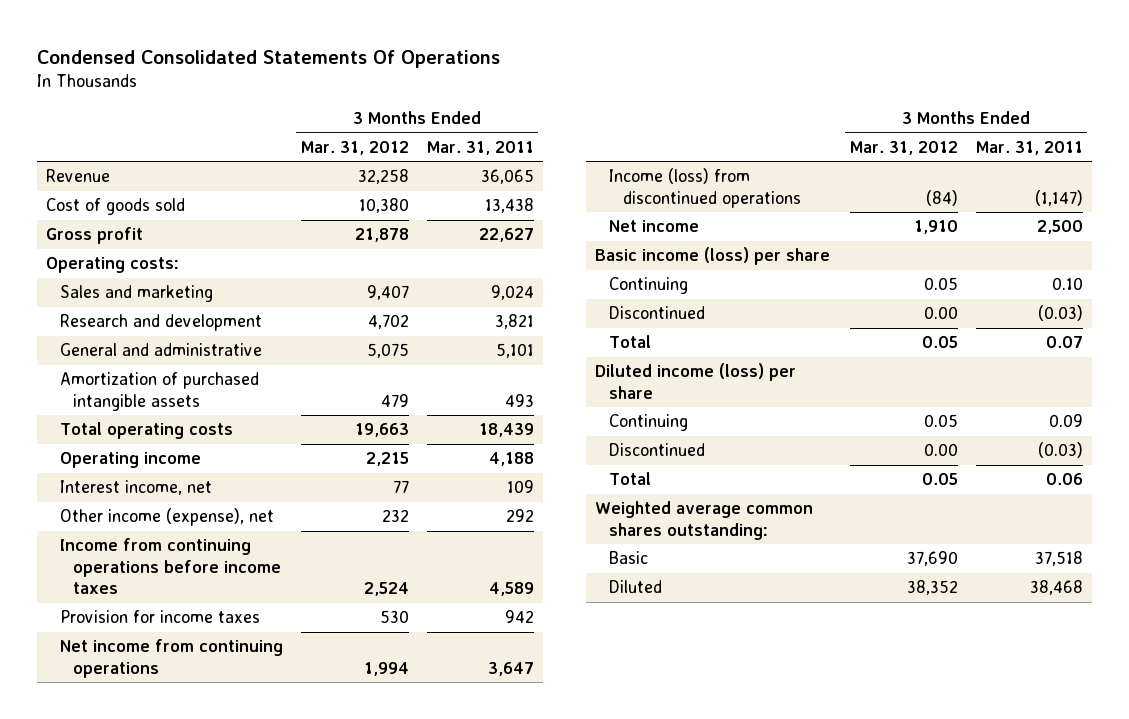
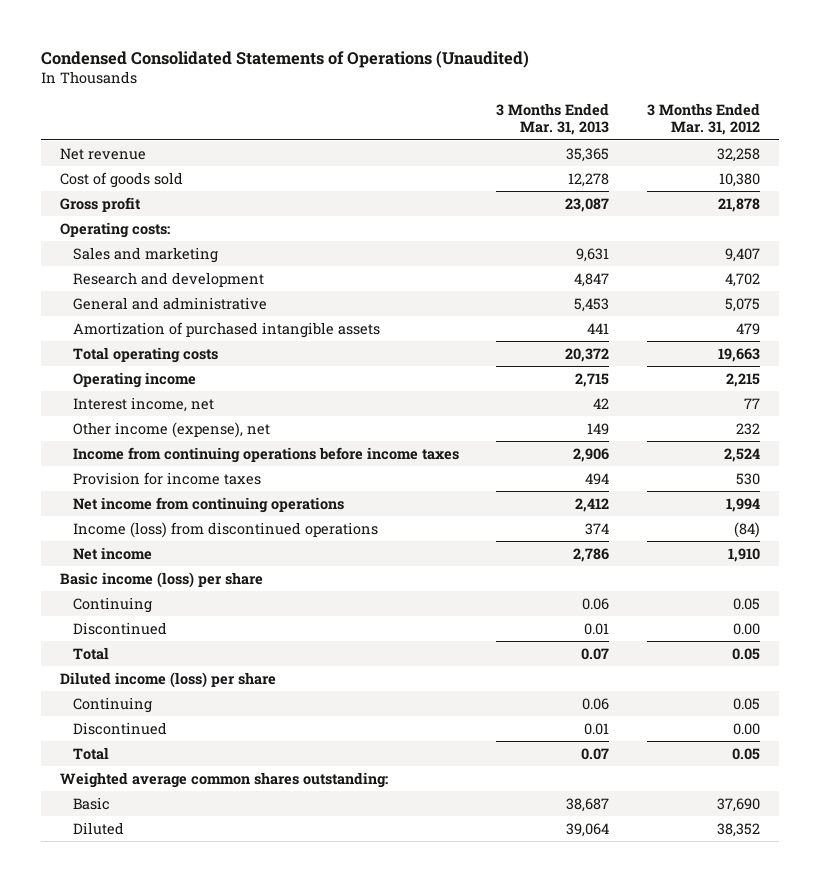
[36,49,500,68] Condensed Consolidated Statements Of Operations -> [41,50,530,68] Condensed Consolidated Statements of Operations (Unaudited)
[426,141,534,156] Mar. 31, 2011 -> none
none -> [496,103,610,136] 3 Months Ended Mar. 31, 2013
[45,169,110,183] Revenue -> [60,147,147,160] Net revenue

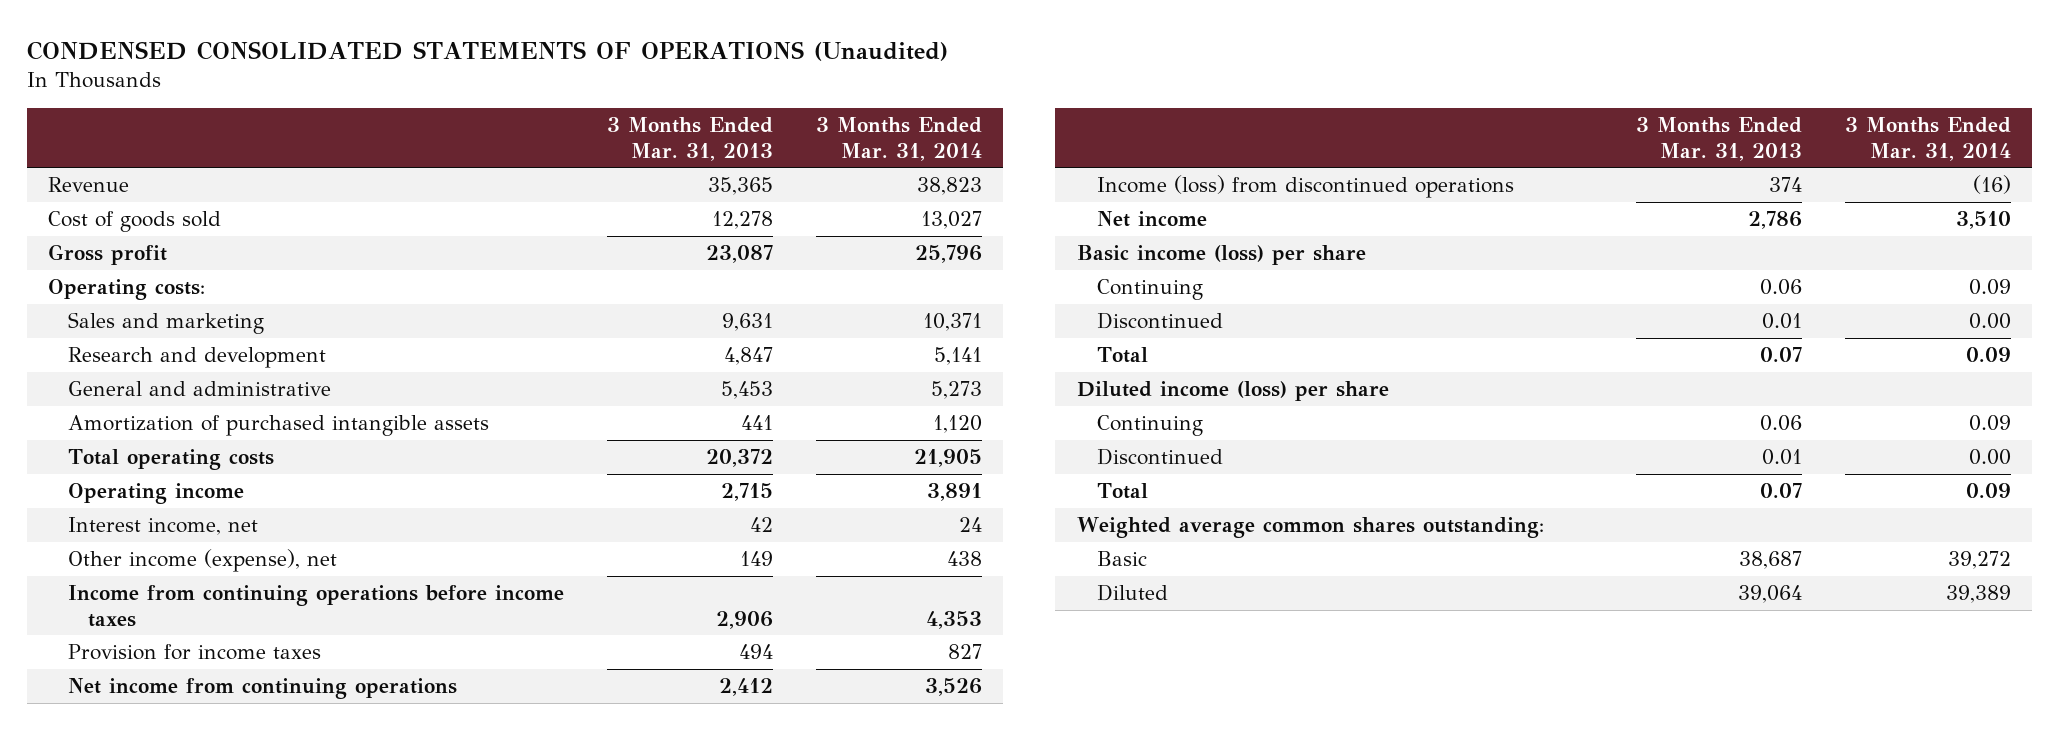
[41,50,530,68] Condensed Consolidated Statements of Operations (Unaudited) -> [26,40,948,61] CONDENSED CONSOLIDATED STATEMENTS OF OPERATIONS (Unaudited)
[646,103,760,136] 3 Months Ended Mar. 31, 2012 -> none
none -> [815,117,982,161] 3 Months Ended Mar. 31, 2014
[60,147,147,160] Net revenue -> [48,177,130,193] Revenue

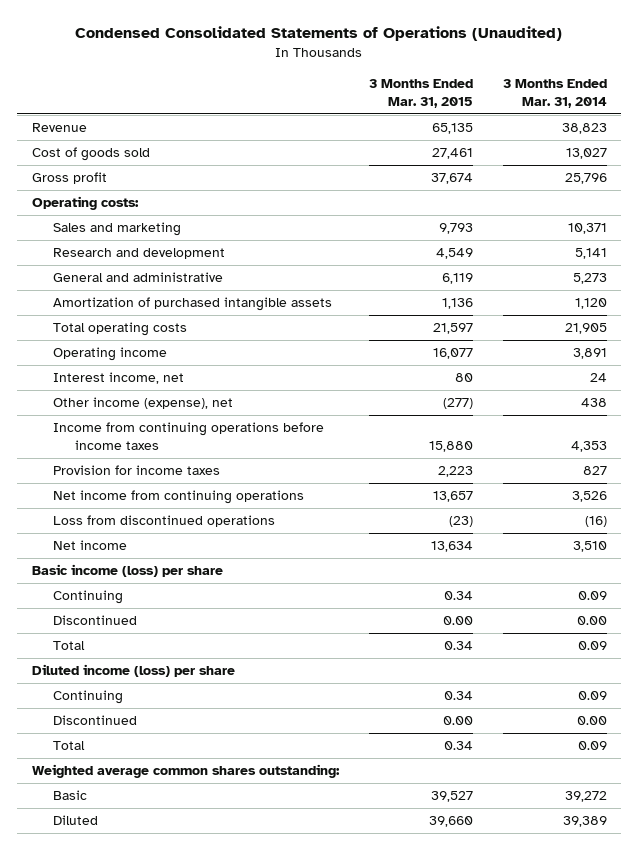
[26,40,948,61] CONDENSED CONSOLIDATED STATEMENTS OF OPERATIONS (Unaudited) -> [75,26,563,42] Condensed Consolidated Statements of Operations (Unaudited)
[607,117,774,161] 3 Months Ended Mar. 31, 2013 -> none
none -> [368,78,473,108] 3 Months Ended Mar. 31, 2015
[1097,175,1515,199] Income (loss) from discontinued operations -> [53,515,276,528] Loss from discontinued operations

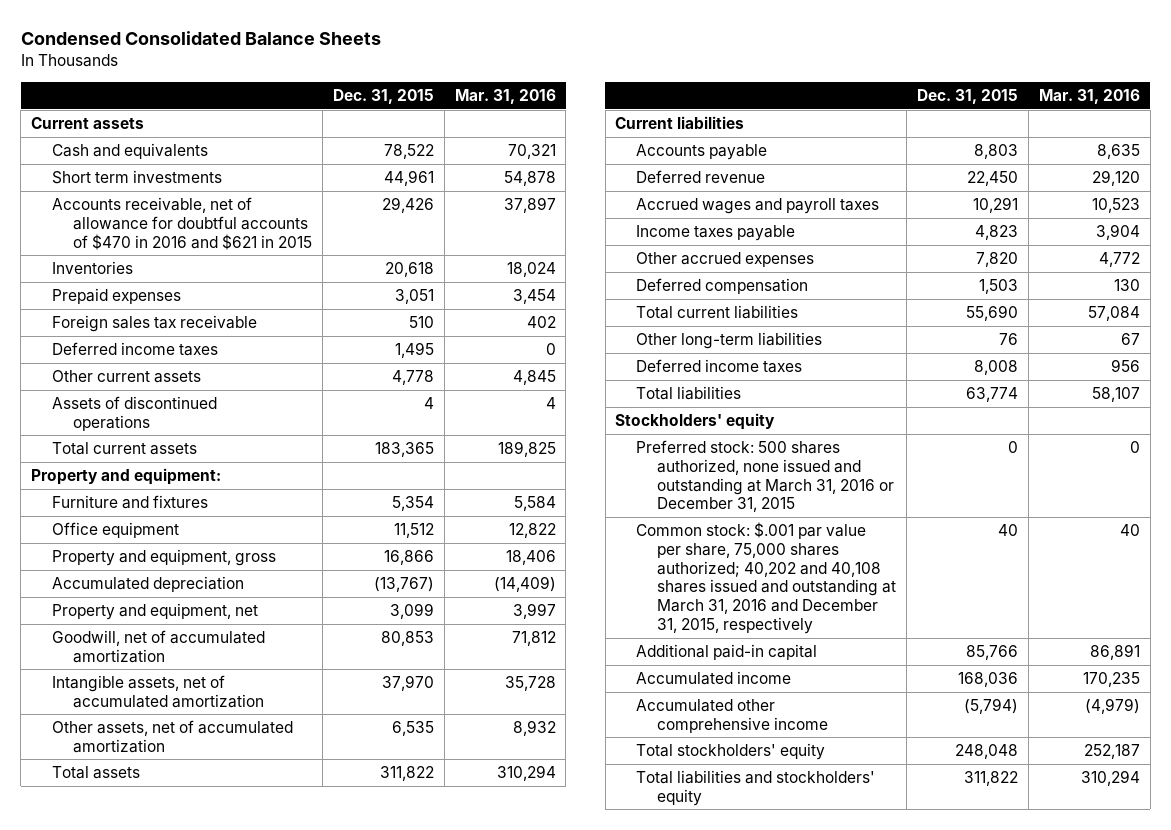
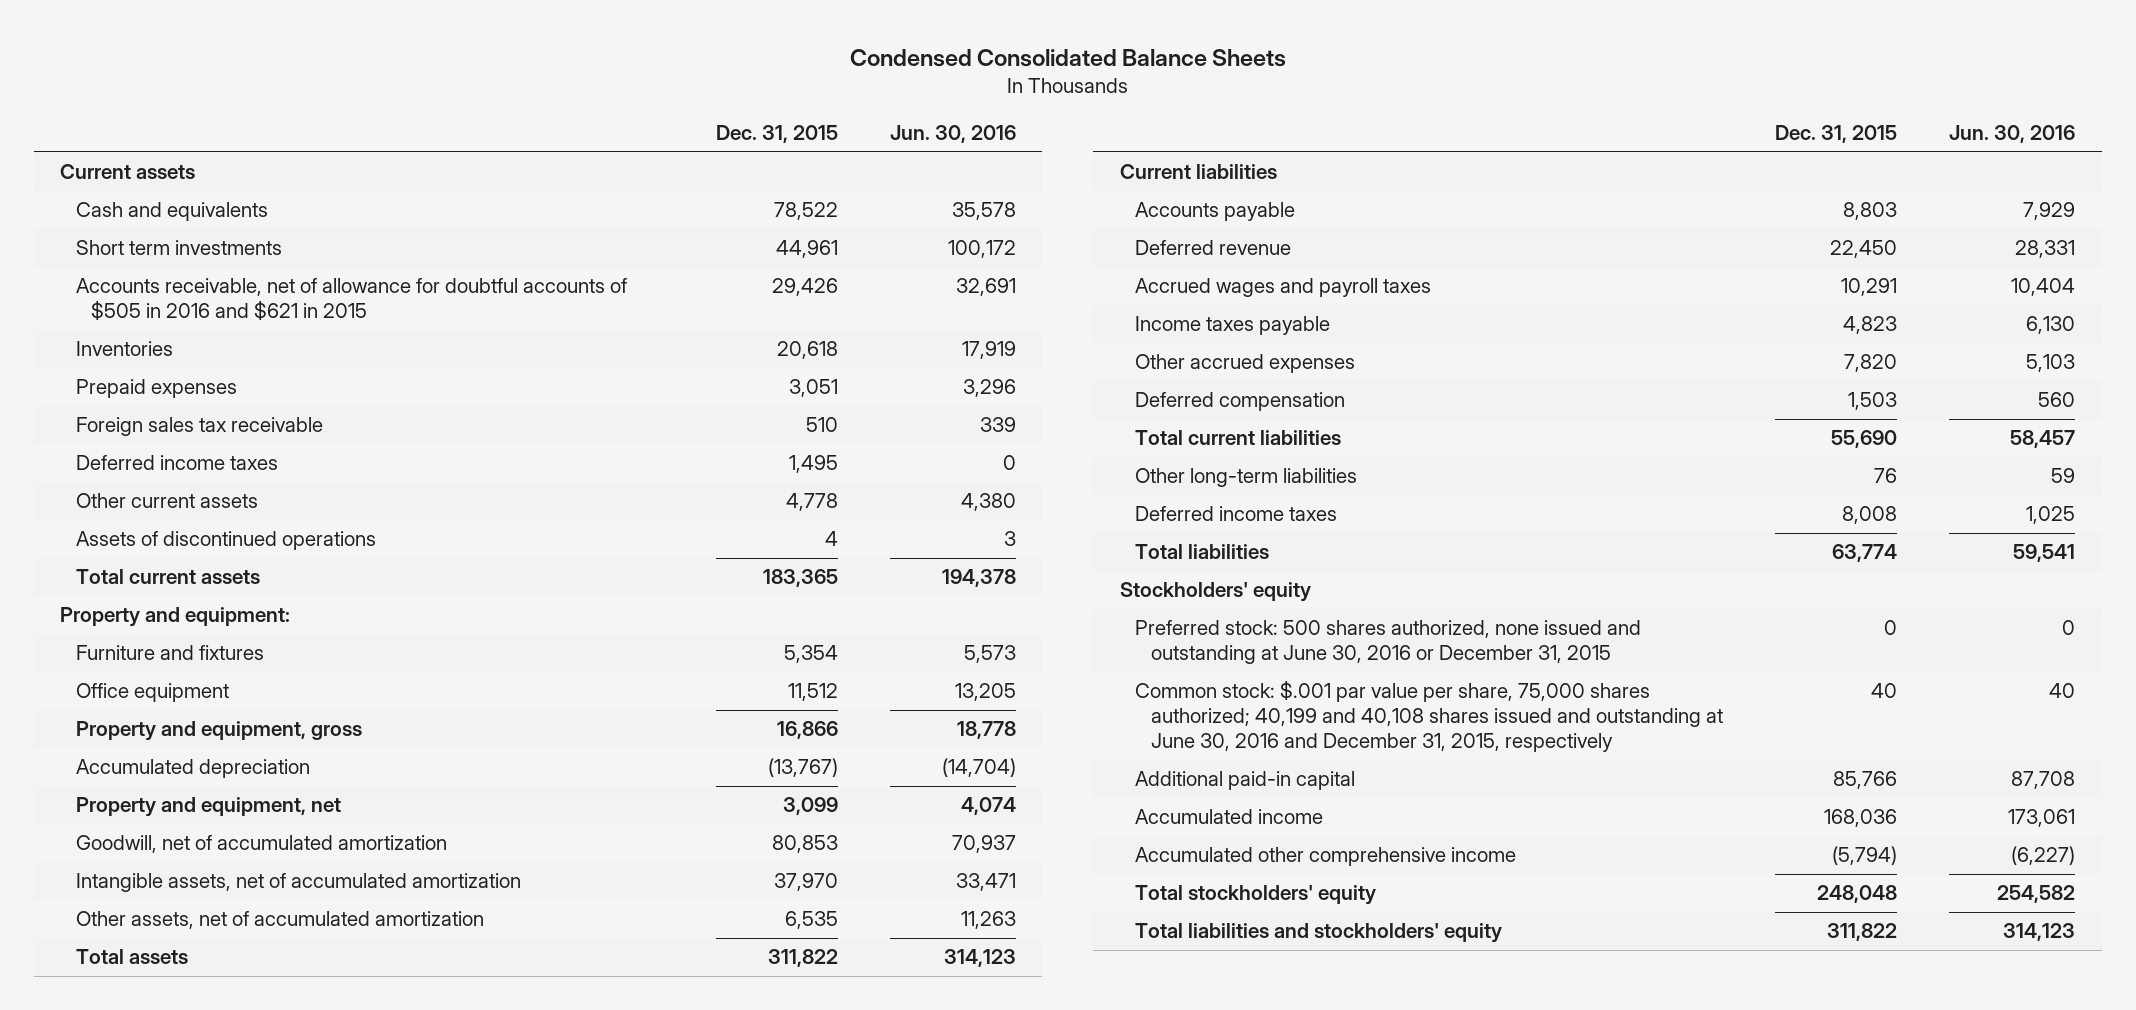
[454,89,556,105] Mar. 31, 2016 -> none
none -> [890,125,1017,144] Jun. 30, 2016
[52,197,312,250] Accounts receivable, net of allowance for doubtful accounts of $470 in 2016 and $621 in 2015 -> [75,278,627,322] Accounts receivable, net of allowance for doubtful accounts of $505 in 2016 and $621 in 2015
[636,440,894,513] Preferred stock: 500 shares authorized, none issued and outstanding at March 31, 2016 or December 31, 2015 -> [1135,620,1642,665] Preferred stock: 500 shares authorized, none issued and outstanding at June 30, 2016 or December 31, 2015
[636,522,896,635] Common stock: $.001 par value per share, 75,000 shares authorized; 40,202 and 40,108 shares issued and outstanding at March 31, 2016 and December 31, 2015, respectively -> [1135,680,1723,752] Common stock: $.001 par value per share, 75,000 shares authorized; 40,199 and 40,108 shares issued and outstanding at June 30, 2016 and December 31, 2015, respectively

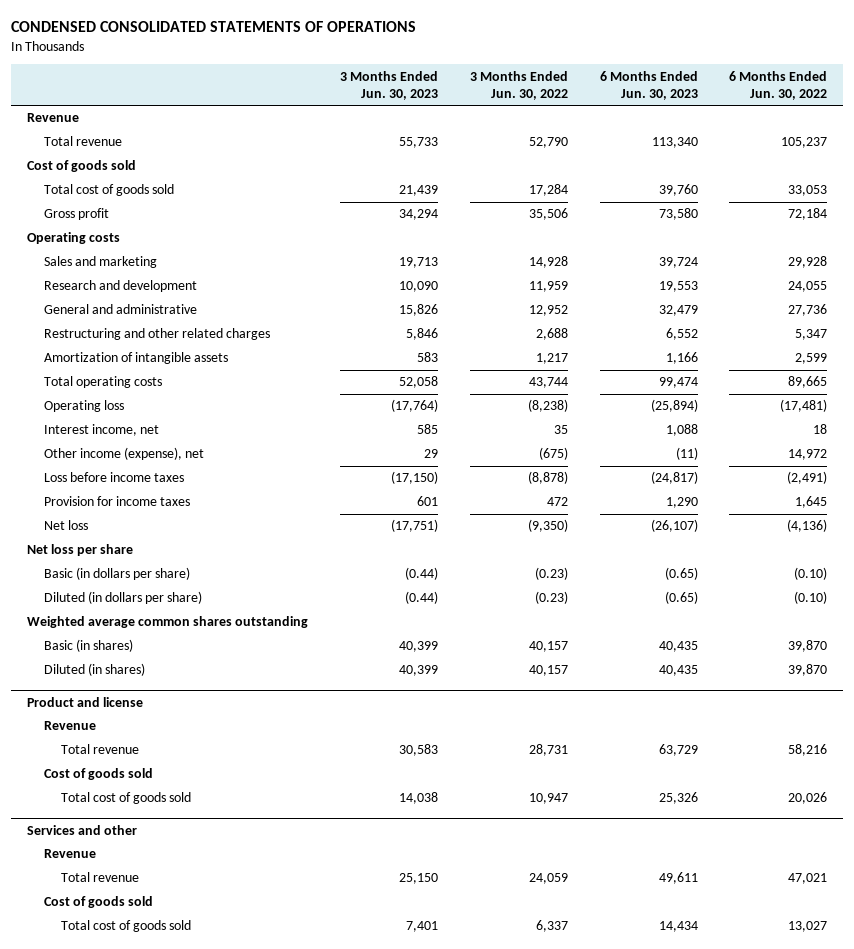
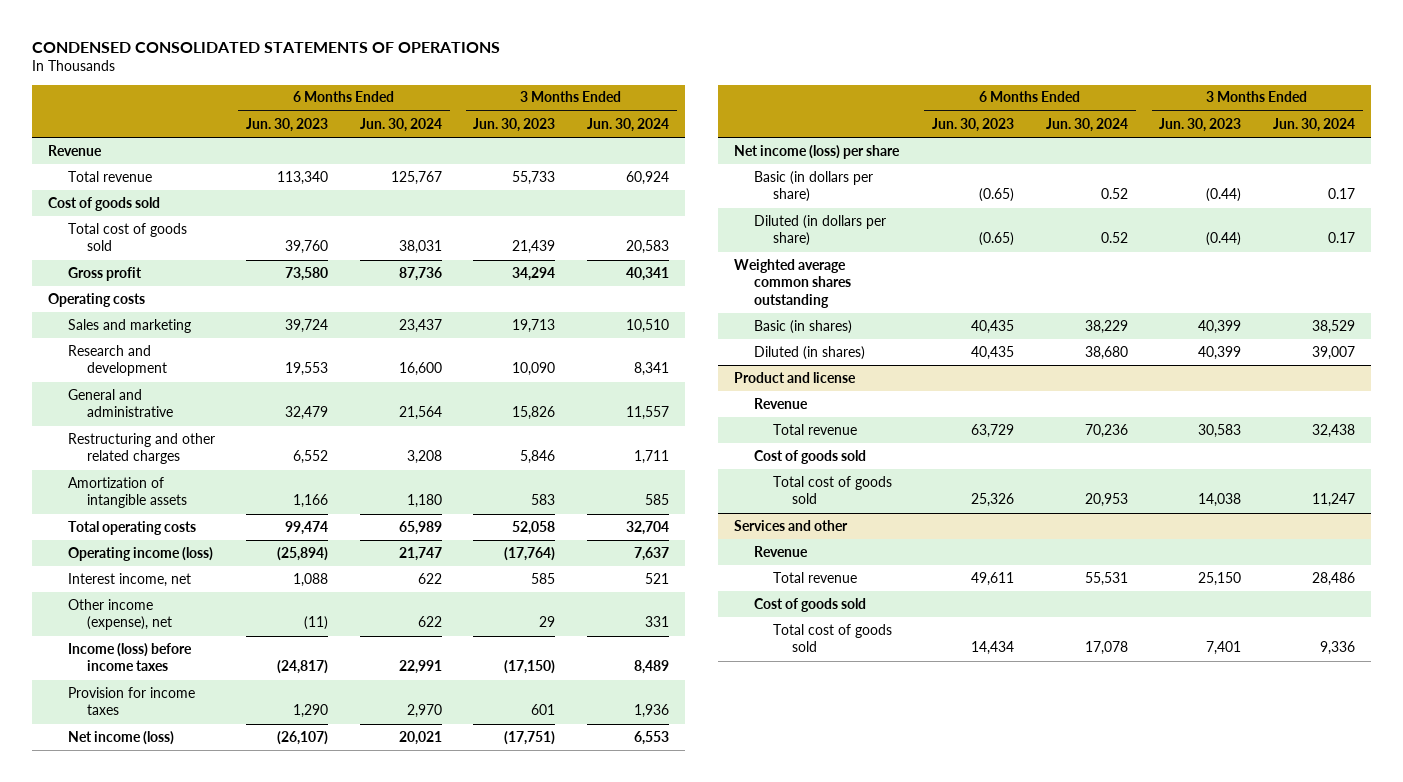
[469,70,568,100] 3 Months Ended Jun. 30, 2022 -> none
[729,70,828,100] 6 Months Ended Jun. 30, 2022 -> none
none -> [359,117,442,132] Jun. 30, 2024
none -> [587,117,670,132] Jun. 30, 2024
[44,400,125,413] Operating loss -> [67,546,213,561] Operating income (loss)
[44,472,185,483] Loss before income taxes -> [67,642,192,672] Income (loss) before income taxes
[44,520,89,531] Net loss -> [67,730,174,745] Net income (loss)
[27,544,134,557] Net loss per share -> [734,144,901,159] Net income (loss) per share

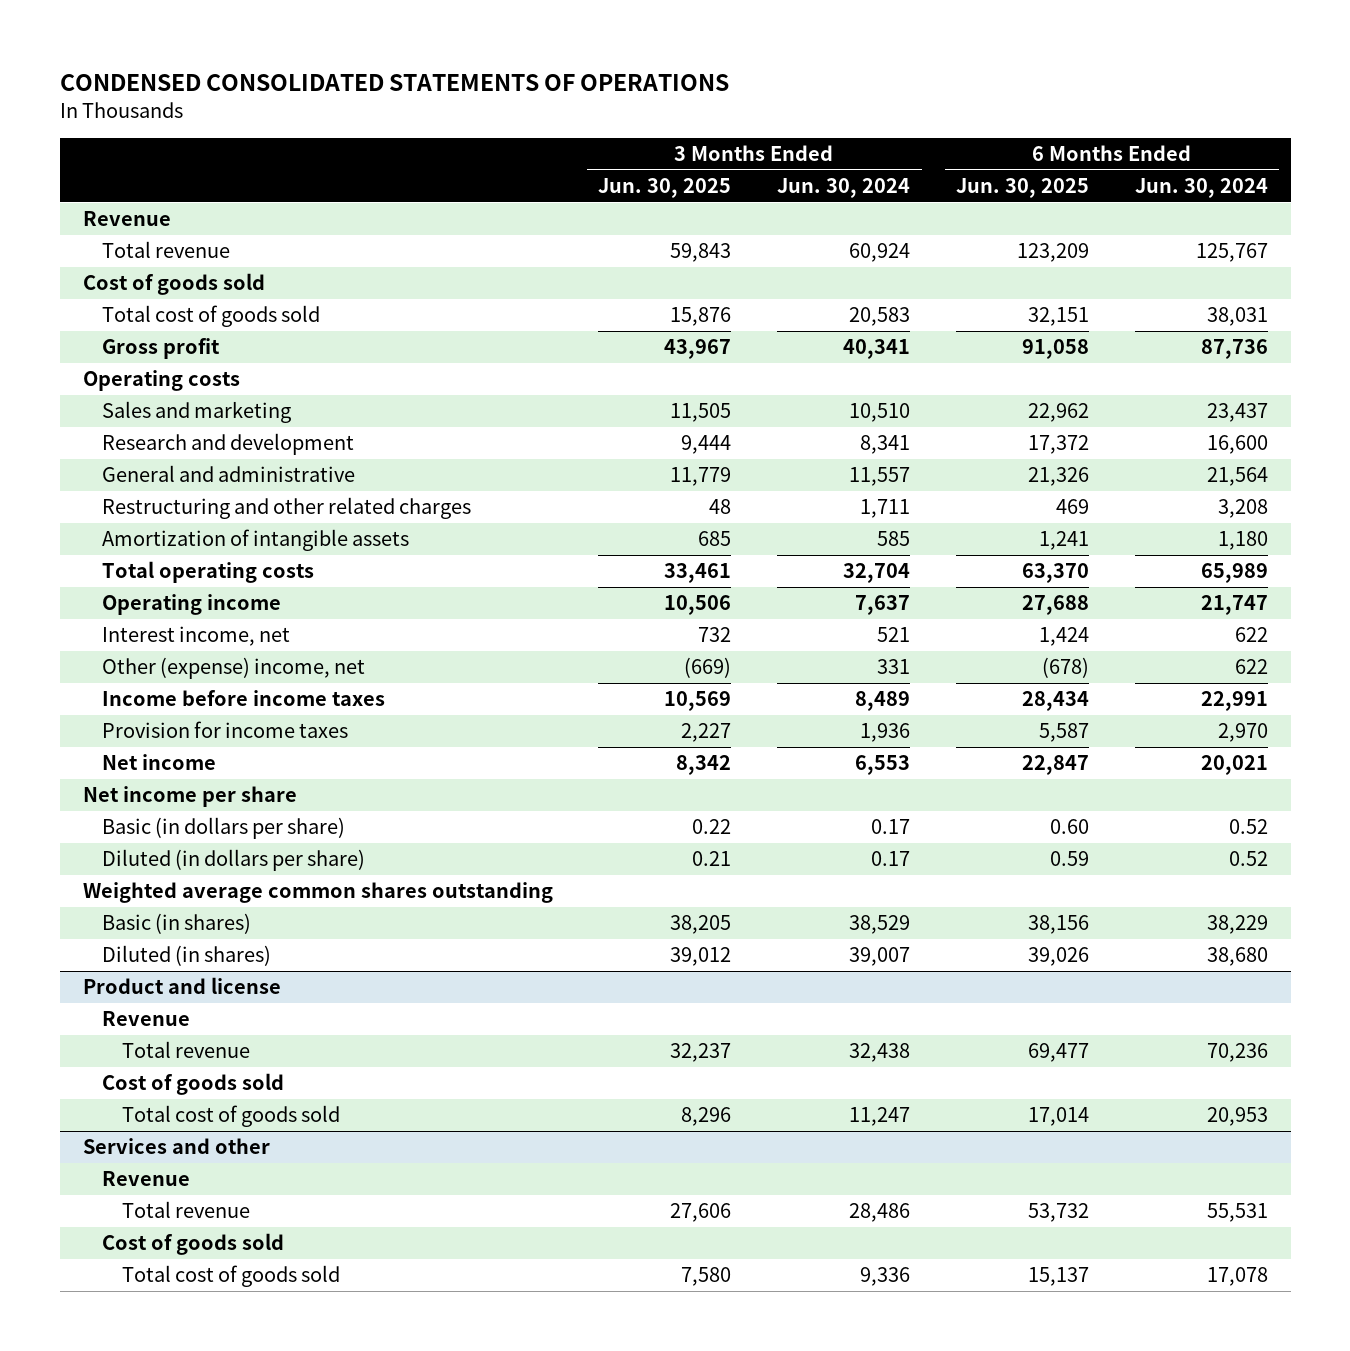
[246,117,329,132] Jun. 30, 2023 -> none
[473,117,556,132] Jun. 30, 2023 -> none
none -> [598,178,732,199] Jun. 30, 2025
none -> [955,178,1089,199] Jun. 30, 2025
[67,546,213,561] Operating income (loss) -> [102,594,282,616] Operating income
[67,598,172,631] Other income (expense), net -> [102,657,366,680] Other (expense) income, net
[67,642,192,672] Income (loss) before income taxes -> [102,690,386,707] Income before income taxes
[67,730,174,745] Net income (loss) -> [102,754,217,771] Net income
[734,144,901,159] Net income (loss) per share -> [82,786,297,808] Net income per share

